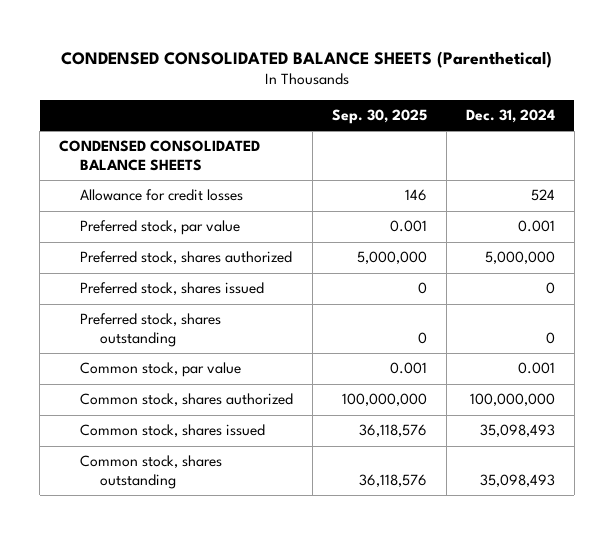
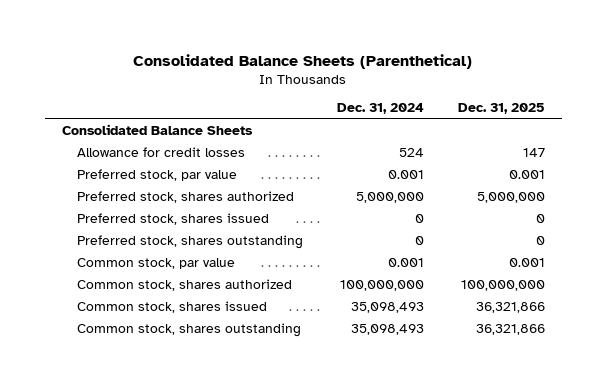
[61,50,553,68] CONDENSED CONSOLIDATED BALANCE SHEETS (Parenthetical) -> [133,53,473,69] Consolidated Balance Sheets (Parenthetical)
[331,109,427,125] Sep. 30, 2025 -> none
none -> [458,103,546,115] Dec. 31, 2025
[59,140,261,171] CONDENSED CONSOLIDATED BALANCE SHEETS -> [61,124,253,136] Consolidated Balance Sheets

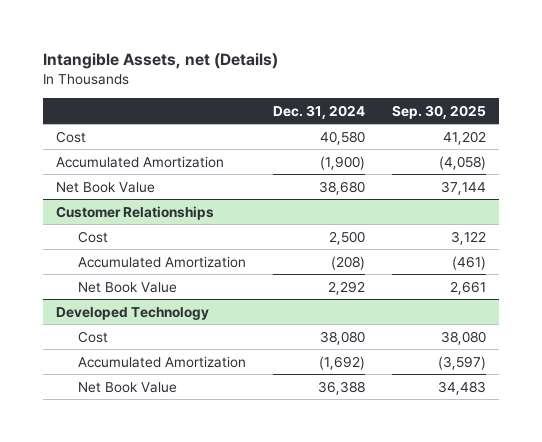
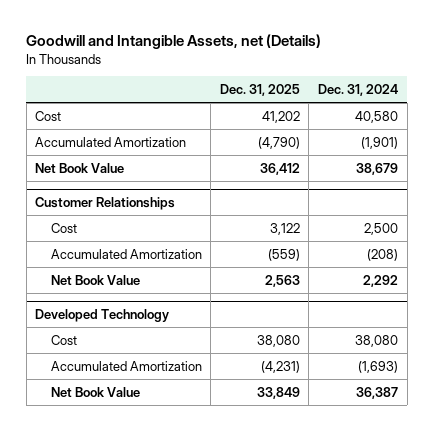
[42,52,278,69] Intangible Assets, net (Details) -> [26,34,322,50] Goodwill and Intangible Assets, net (Details)
[391,104,486,119] Sep. 30, 2025 -> none
none -> [219,84,300,97] Dec. 31, 2025
[319,155,365,170] (1,900) -> [361,136,399,149] (1,901)
[318,180,365,195] 38,680 -> [356,162,399,175] 38,679
[318,355,365,370] (1,692) -> [358,360,399,373] (1,693)
[317,380,365,395] 36,388 -> [356,386,399,399] 36,387

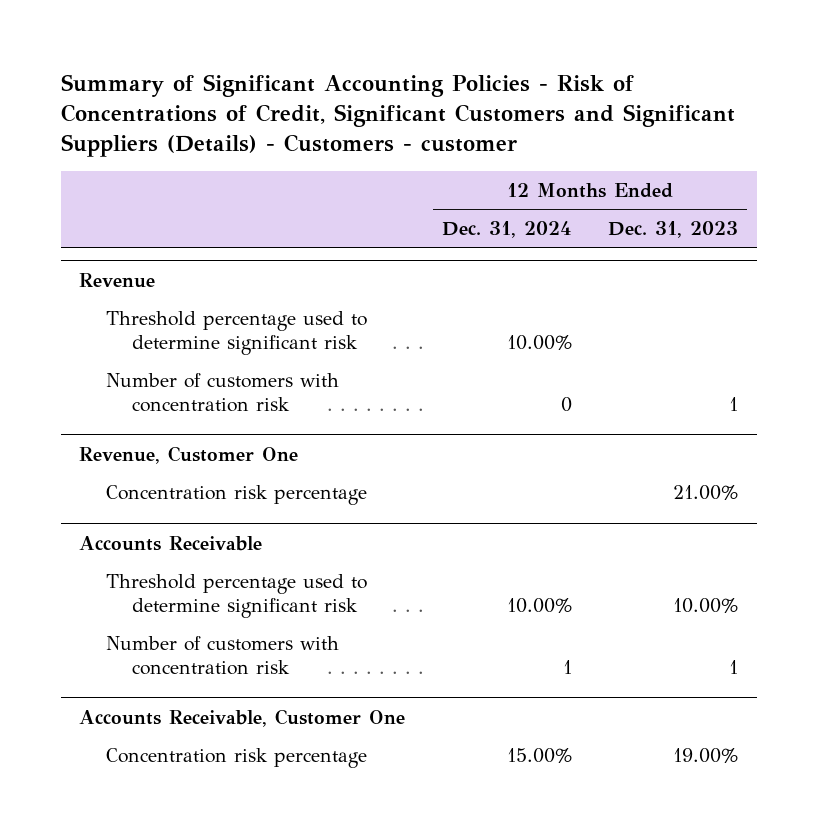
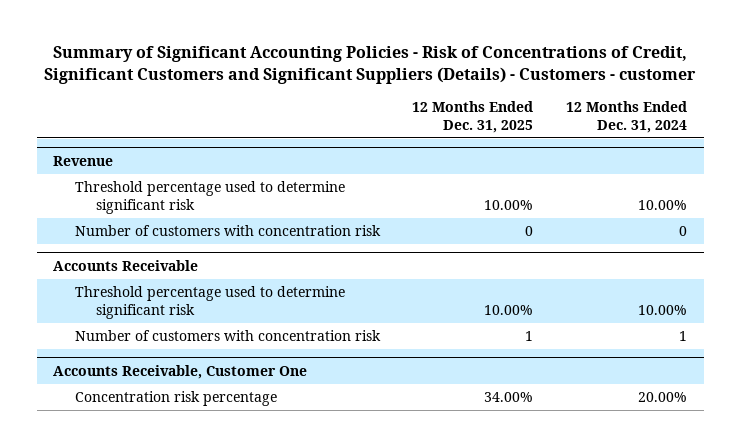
[608,221,739,239] Dec. 31, 2023 -> none
none -> [412,100,534,133] 12 Months Ended Dec. 31, 2025
[79,445,299,464] Revenue, Customer One -> none
[105,484,367,505] Concentration risk percentage -> none
[506,747,572,763] 15.00% -> [638,392,688,403] 20.00%

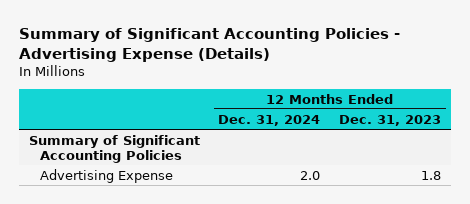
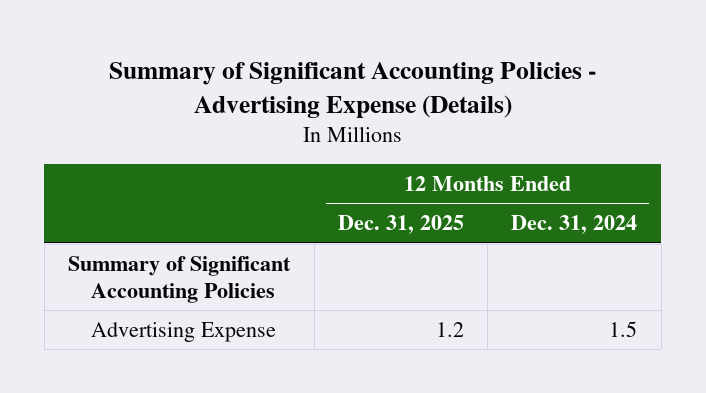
[339,114,442,126] Dec. 31, 2023 -> none
none -> [337,215,464,235] Dec. 31, 2025
[300,170,321,180] 2.0 -> [609,320,638,337] 1.5

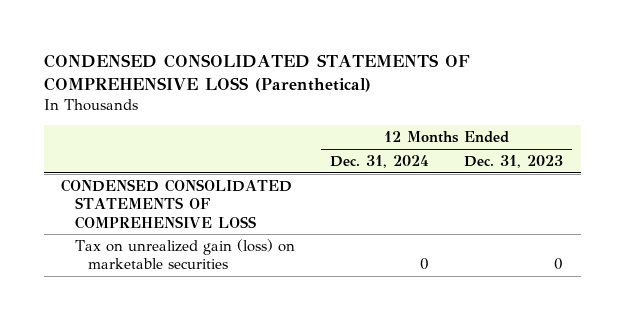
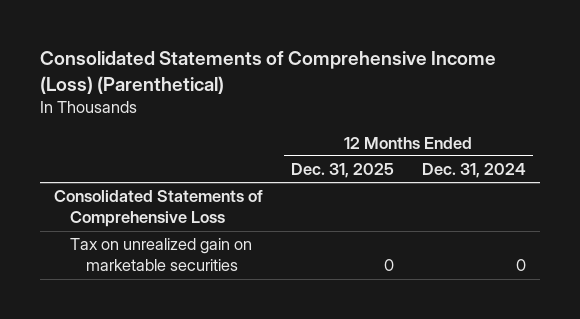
[43,53,470,93] CONDENSED CONSOLIDATED STATEMENTS OF COMPREHENSIVE LOSS (Parenthetical) -> [39,51,496,95] Consolidated Statements of Comprehensive Income (Loss) (Parenthetical)
[464,155,564,169] Dec. 31, 2023 -> none
none -> [290,163,394,179] Dec. 31, 2025
[61,179,293,229] CONDENSED CONSOLIDATED STATEMENTS OF COMPREHENSIVE LOSS -> [53,190,263,228] Consolidated Statements of Comprehensive Loss
[74,239,295,270] Tax on unrealized gain (loss) on marketable securities -> [69,238,252,272] Tax on unrealized gain on marketable securities

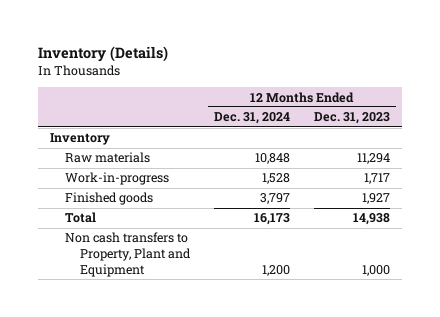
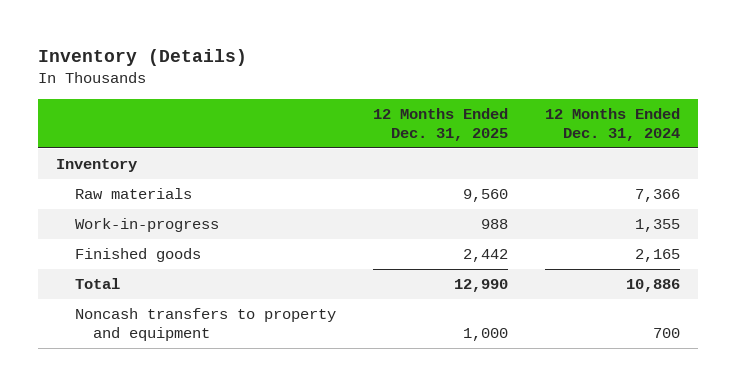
[313,112,390,125] Dec. 31, 2023 -> none
none -> [372,107,508,142] 12 Months Ended Dec. 31, 2025
[255,153,291,165] 10,848 -> [634,189,680,203] 7,366
[262,173,291,185] 1,528 -> [634,219,680,233] 1,355
[260,193,291,205] 3,797 -> [634,249,680,263] 2,165
[254,213,291,226] 16,173 -> [625,279,680,293] 10,886
[65,232,192,277] Non cash transfers to Property, Plant and Equipment -> [74,308,336,342] Noncash transfers to property and equipment
[262,264,291,276] 1,200 -> [652,328,680,339] 700

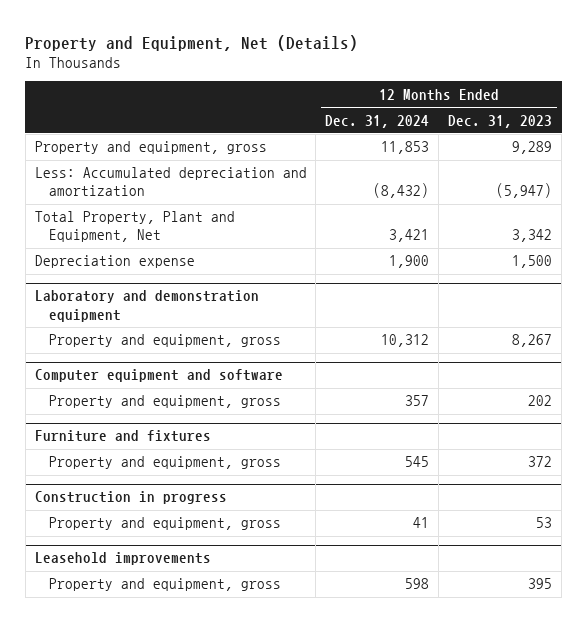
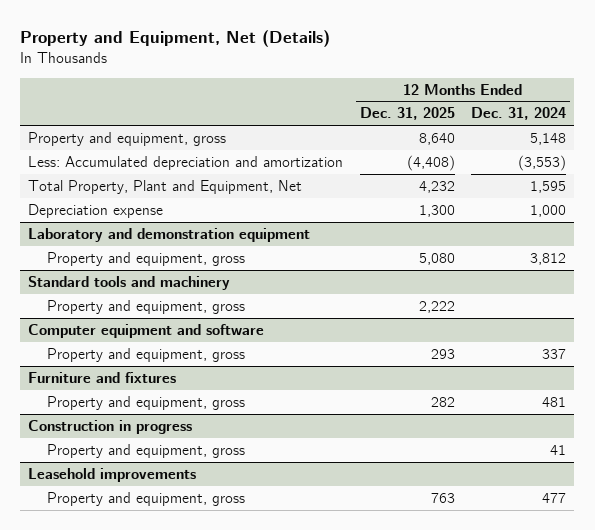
[448,114,553,128] Dec. 31, 2023 -> none
none -> [359,107,455,121] Dec. 31, 2025
[381,141,430,155] 11,853 -> [530,132,567,145] 5,148
[373,183,430,199] (8,432) -> [518,154,567,171] (3,553)
[389,229,430,243] 3,421 -> [530,180,567,193] 1,595
[389,255,430,269] 1,900 -> [530,204,567,217] 1,000
[381,334,430,348] 10,312 -> [530,252,567,265] 3,812
none -> [28,275,231,290] Standard tools and machinery
none -> [47,299,246,314] Property and equipment, gross
[405,395,430,407] 357 -> [542,348,567,359] 337
[405,456,430,468] 545 -> [542,396,567,407] 481
[405,578,430,590] 598 -> [542,492,567,503] 477

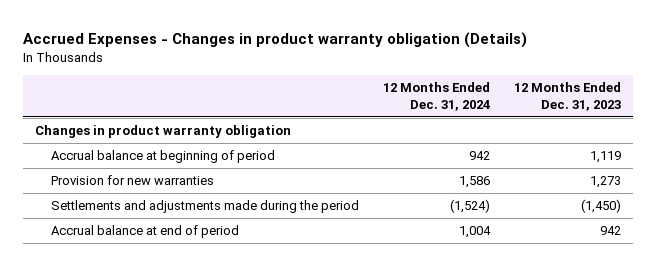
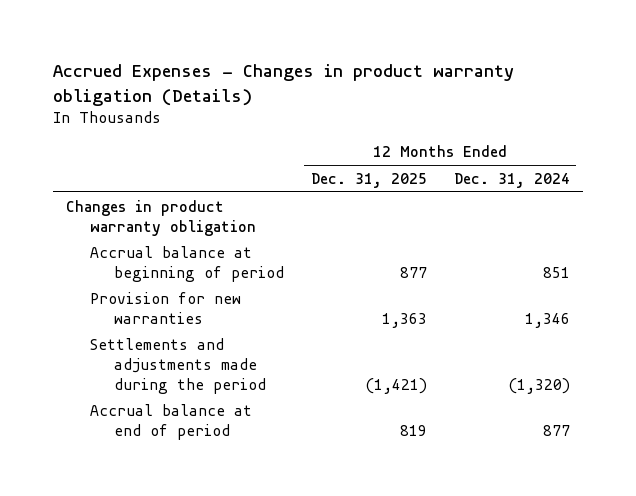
[513,82,621,112] 12 Months Ended Dec. 31, 2023 -> none
none -> [310,172,427,188] Dec. 31, 2025
[468,151,490,161] 942 -> [542,266,570,278] 851
[458,176,490,189] 1,586 -> [524,312,570,328] 1,346
[449,199,490,214] (1,524) -> [507,377,570,394] (1,320)
[458,226,491,239] 1,004 -> [542,424,570,436] 877

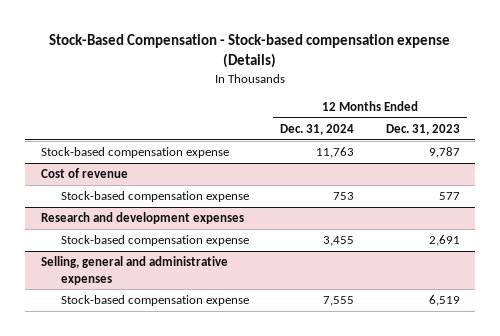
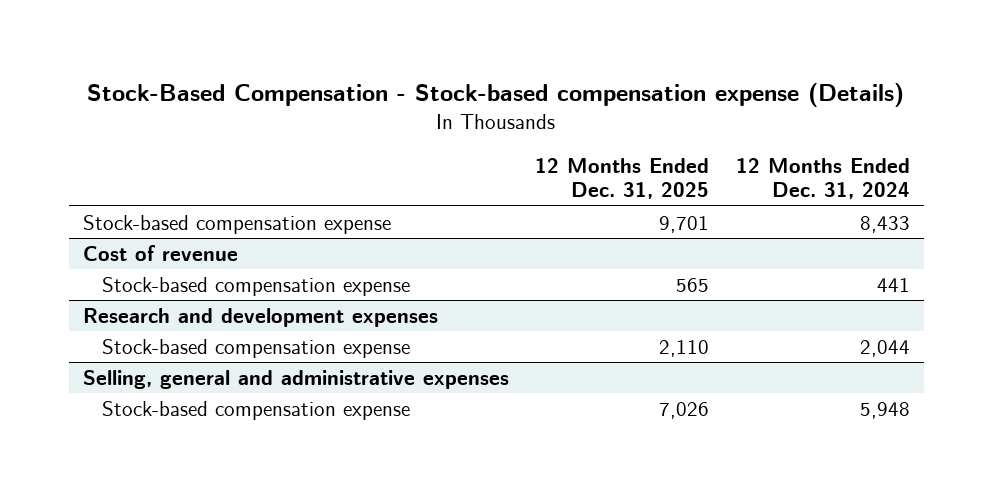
[385,123,460,135] Dec. 31, 2023 -> none
none -> [535,157,710,200] 12 Months Ended Dec. 31, 2025
[316,147,355,159] 11,763 -> [860,215,911,233] 8,433
[333,192,355,201] 753 -> [877,277,911,292] 441
[323,236,355,247] 3,455 -> [860,339,911,357] 2,044
[323,296,355,307] 7,555 -> [860,401,911,419] 5,948

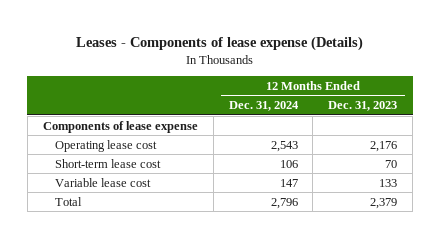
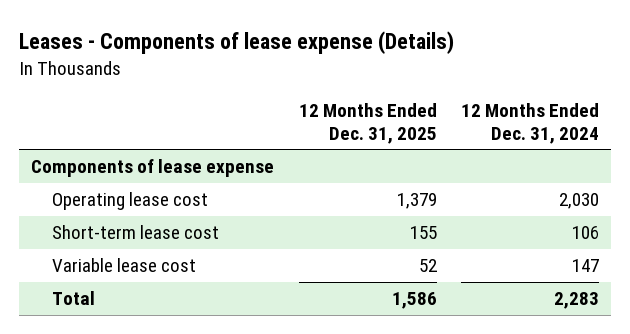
[328,101,398,112] Dec. 31, 2023 -> none
none -> [298,102,437,144] 12 Months Ended Dec. 31, 2025
[270,140,298,152] 2,543 -> [559,193,600,210] 2,030
[270,197,298,209] 2,796 -> [554,292,600,310] 2,283

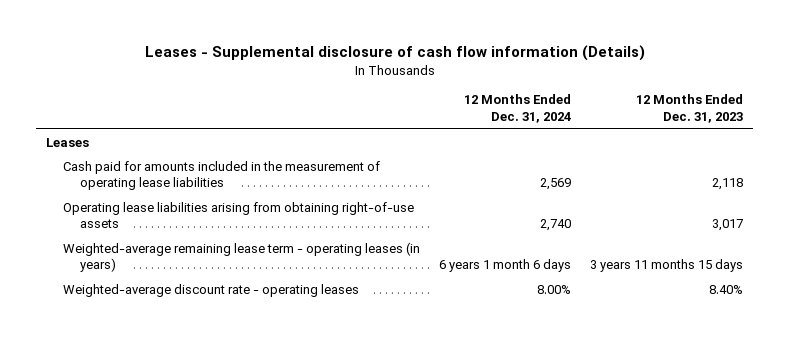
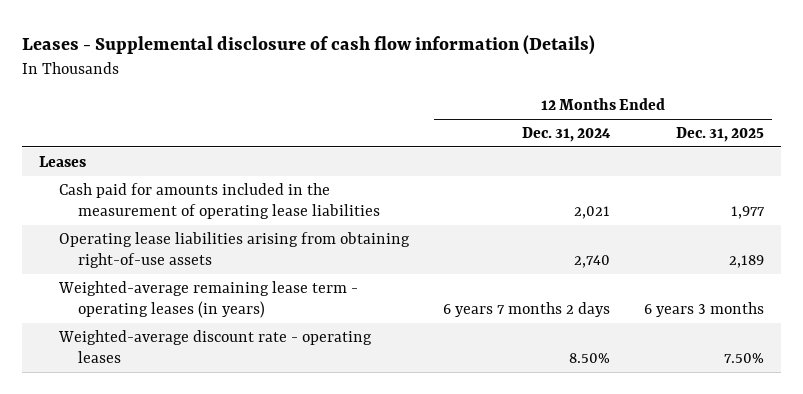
[636,94,744,124] 12 Months Ended Dec. 31, 2023 -> none
none -> [675,127,764,143] Dec. 31, 2025
[540,178,572,191] 2,569 -> [573,205,610,219] 2,021
[439,259,572,273] 6 years 1 month 6 days -> [442,301,610,317] 6 years 7 months 2 days
[537,284,572,294] 8.00% -> [568,352,610,363] 8.50%

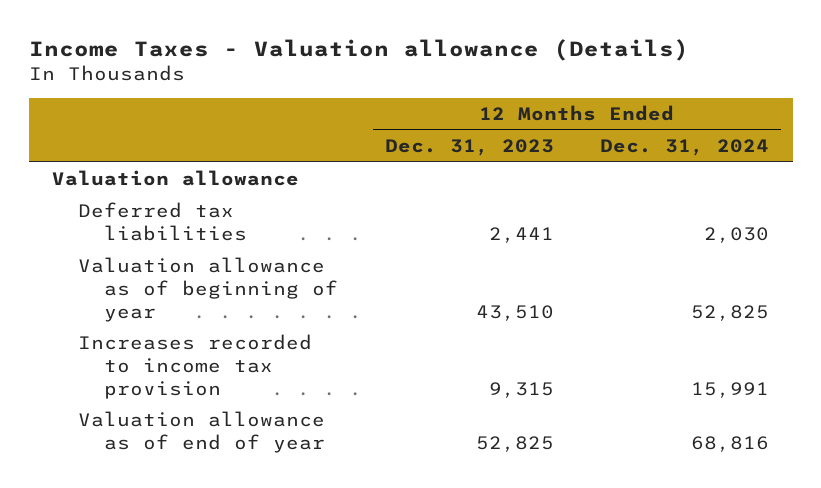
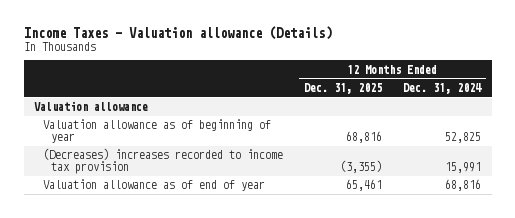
[384,139,554,157] Dec. 31, 2023 -> none
none -> [303,82,382,94] Dec. 31, 2025
[78,202,248,241] Deferred tax liabilities -> none
[78,334,313,399] Increases recorded to income tax provision -> [42,148,283,174] (Decreases) increases recorded to income tax provision

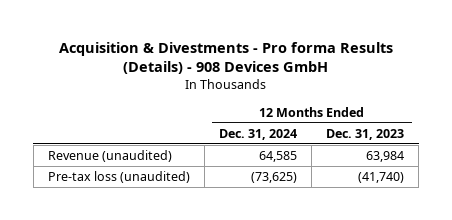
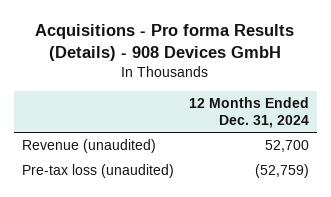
[59,41,394,75] Acquisition & Divestments - Pro forma Results (Details) - 908 Devices GmbH -> [35,23,295,61] Acquisitions - Pro forma Results (Details) - 908 Devices GmbH
[326,128,405,140] Dec. 31, 2023 -> none
[259,150,298,162] 64,585 -> [265,140,310,153] 52,700
[251,171,298,183] (73,625) -> [255,164,310,179] (52,759)

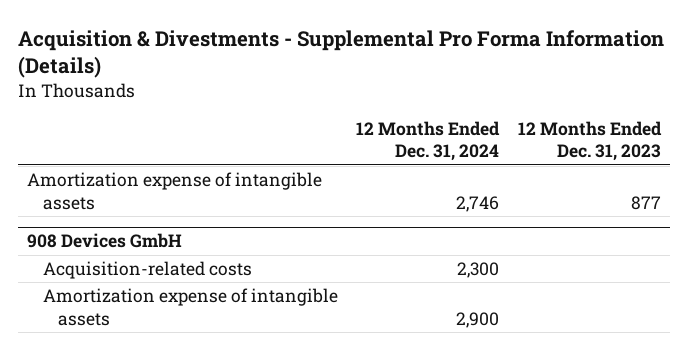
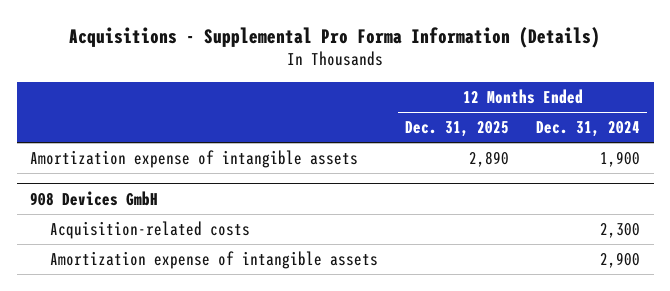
[18,29,665,79] Acquisition & Divestments - Supplemental Pro Forma Information (Details) -> [69,26,601,48] Acquisitions - Supplemental Pro Forma Information (Details)
[517,120,662,162] 12 Months Ended Dec. 31, 2023 -> none
none -> [405,120,510,137] Dec. 31, 2025
[456,195,500,212] 2,746 -> [600,150,641,167] 1,900

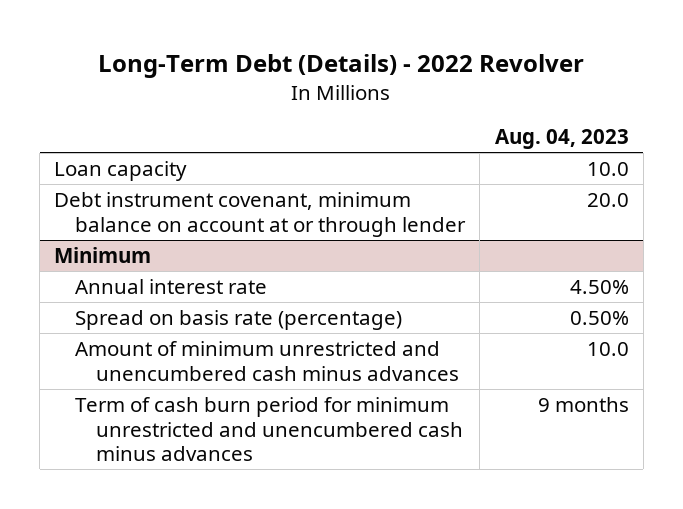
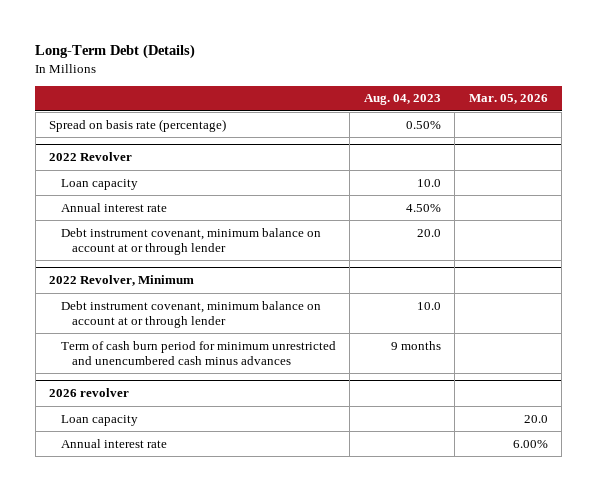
[98,53,585,78] Long-Term Debt (Details) - 2022 Revolver -> [35,44,196,60] Long-Term Debt (Details)
none -> [468,94,548,105] Mar. 05, 2026
none -> [49,118,227,132] Spread on basis rate (percentage)
none -> [49,152,133,162] 2022 Revolver
[54,192,467,237] Debt instrument covenant, minimum balance on account at or through lender -> none
[54,247,152,264] Minimum -> none
[75,310,403,331] Spread on basis rate (percentage) -> none
[75,341,460,381] Amount of minimum unrestricted and unencumbered cash minus advances -> none
none -> [60,227,321,255] Debt instrument covenant, minimum balance on account at or through lender
none -> [49,275,195,287] 2022 Revolver, Minimum
none -> [60,300,321,328] Debt instrument covenant, minimum balance on account at or through lender
none -> [49,388,130,398] 2026 revolver
none -> [60,414,138,426] Loan capacity
none -> [60,438,167,448] Annual interest rate

